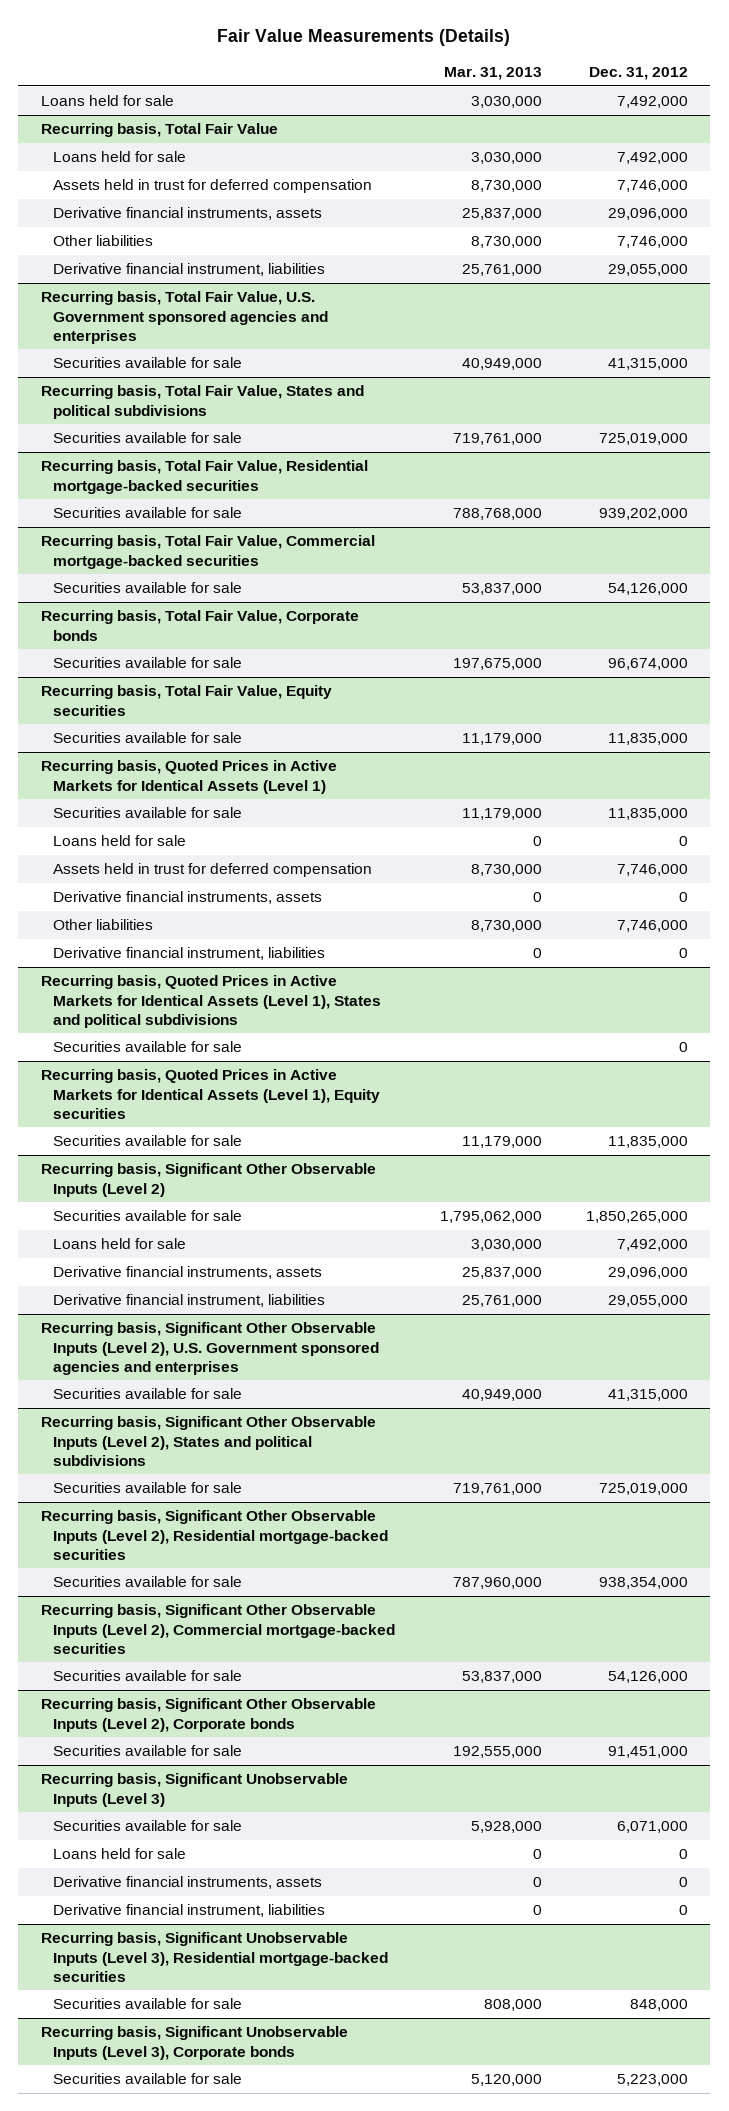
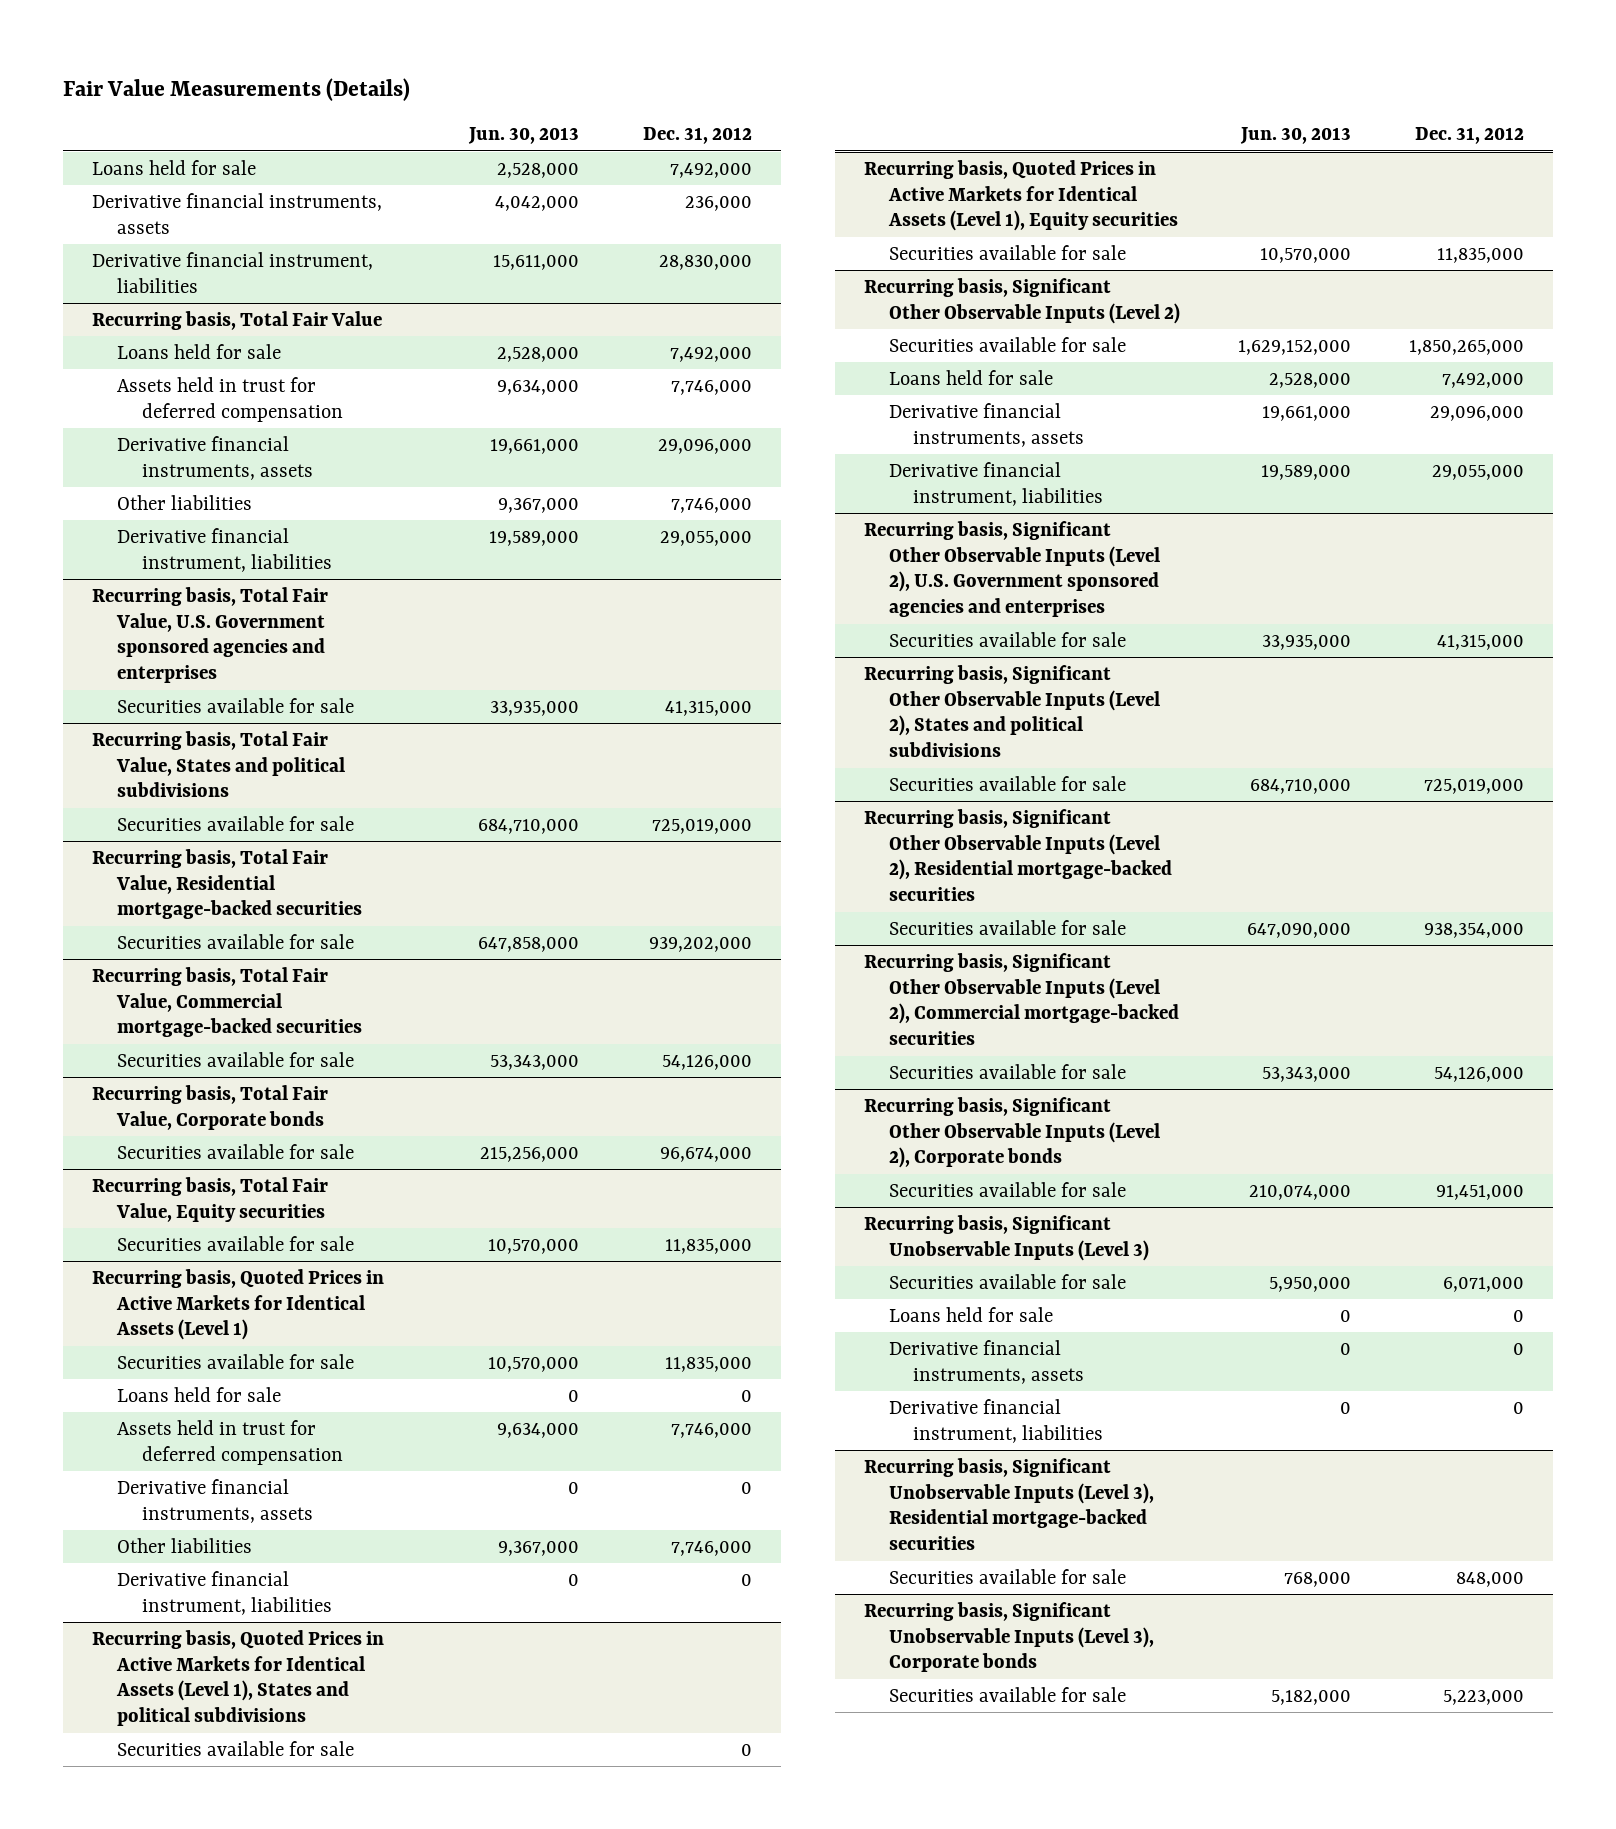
[443,67,542,81] Mar. 31, 2013 -> none
none -> [468,127,580,145] Jun. 30, 2013
none -> [92,192,383,234] Derivative financial instruments, assets
none -> [92,251,374,293] Derivative financial instrument, liabilities

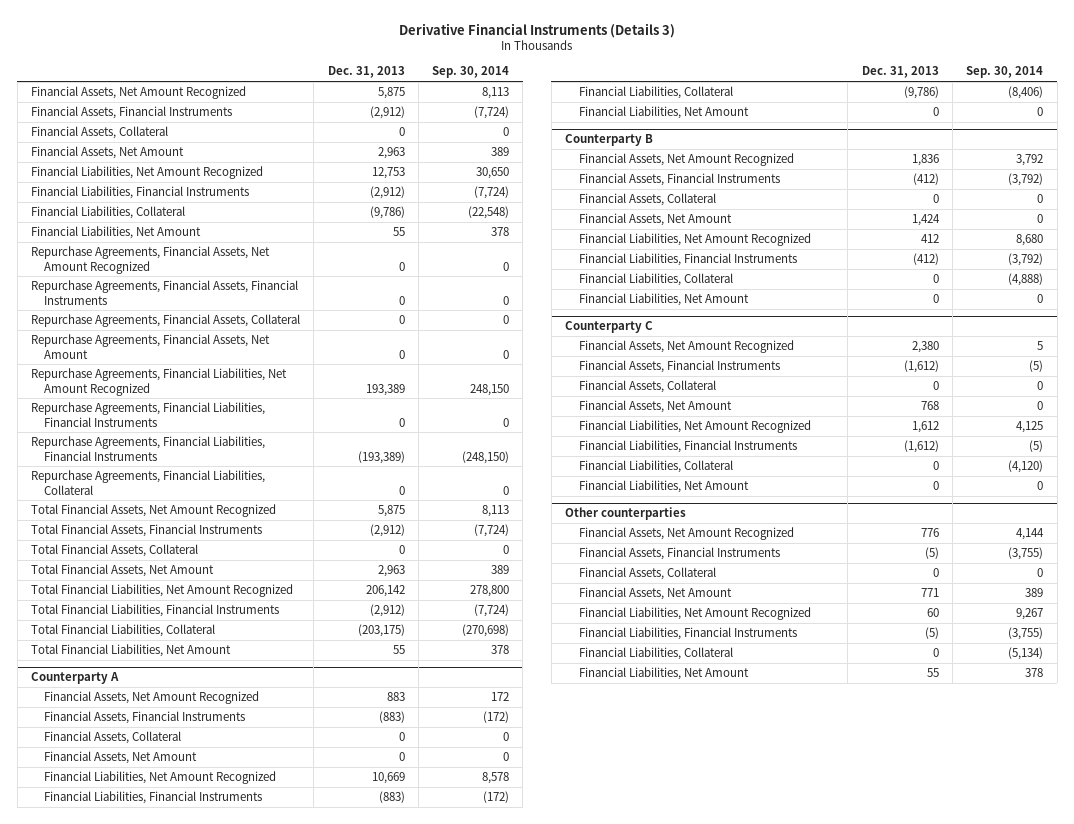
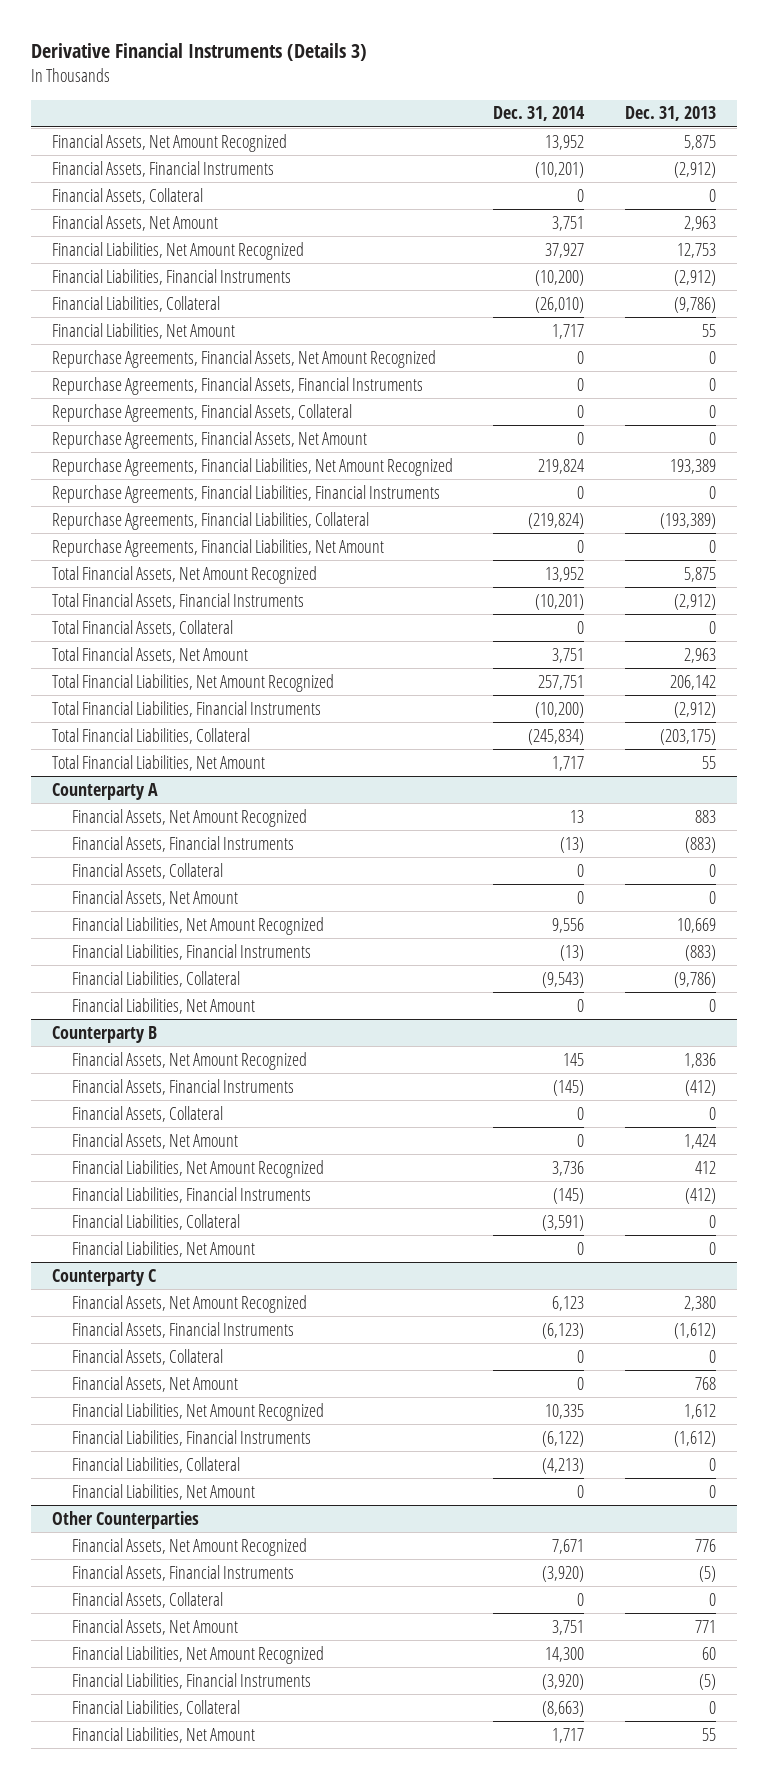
[432,66,510,79] Sep. 30, 2014 -> none
none -> [493,106,586,122] Dec. 31, 2014
[31,435,266,461] Repurchase Agreements, Financial Liabilities, Financial Instruments -> [51,511,369,530] Repurchase Agreements, Financial Liabilities, Collateral
[31,469,266,495] Repurchase Agreements, Financial Liabilities, Collateral -> [51,538,384,557] Repurchase Agreements, Financial Liabilities, Net Amount
[565,507,687,521] Other counterparties -> [51,1510,199,1529] Other Counterparties

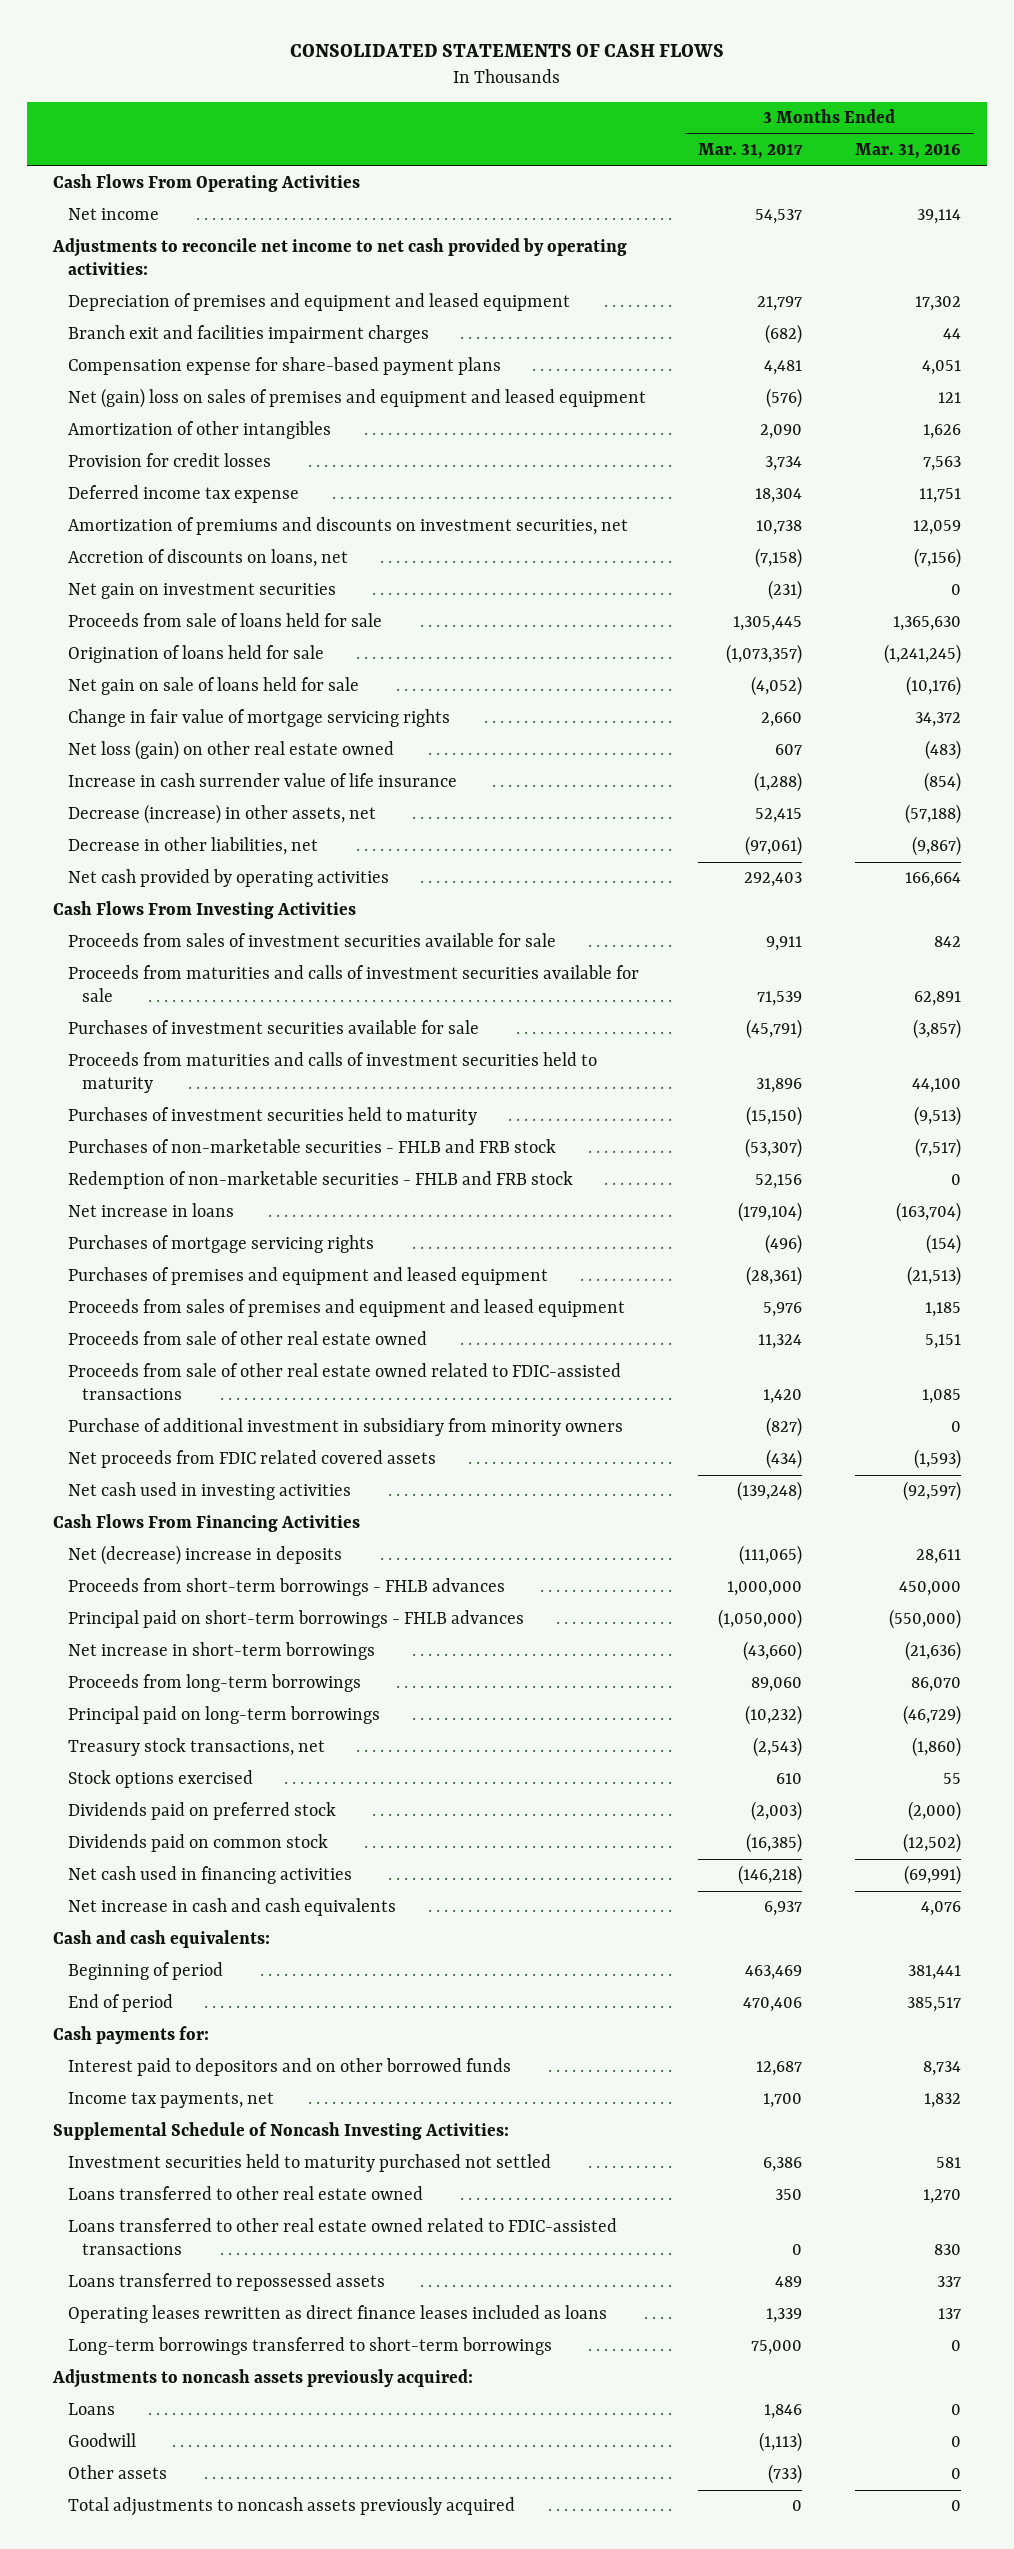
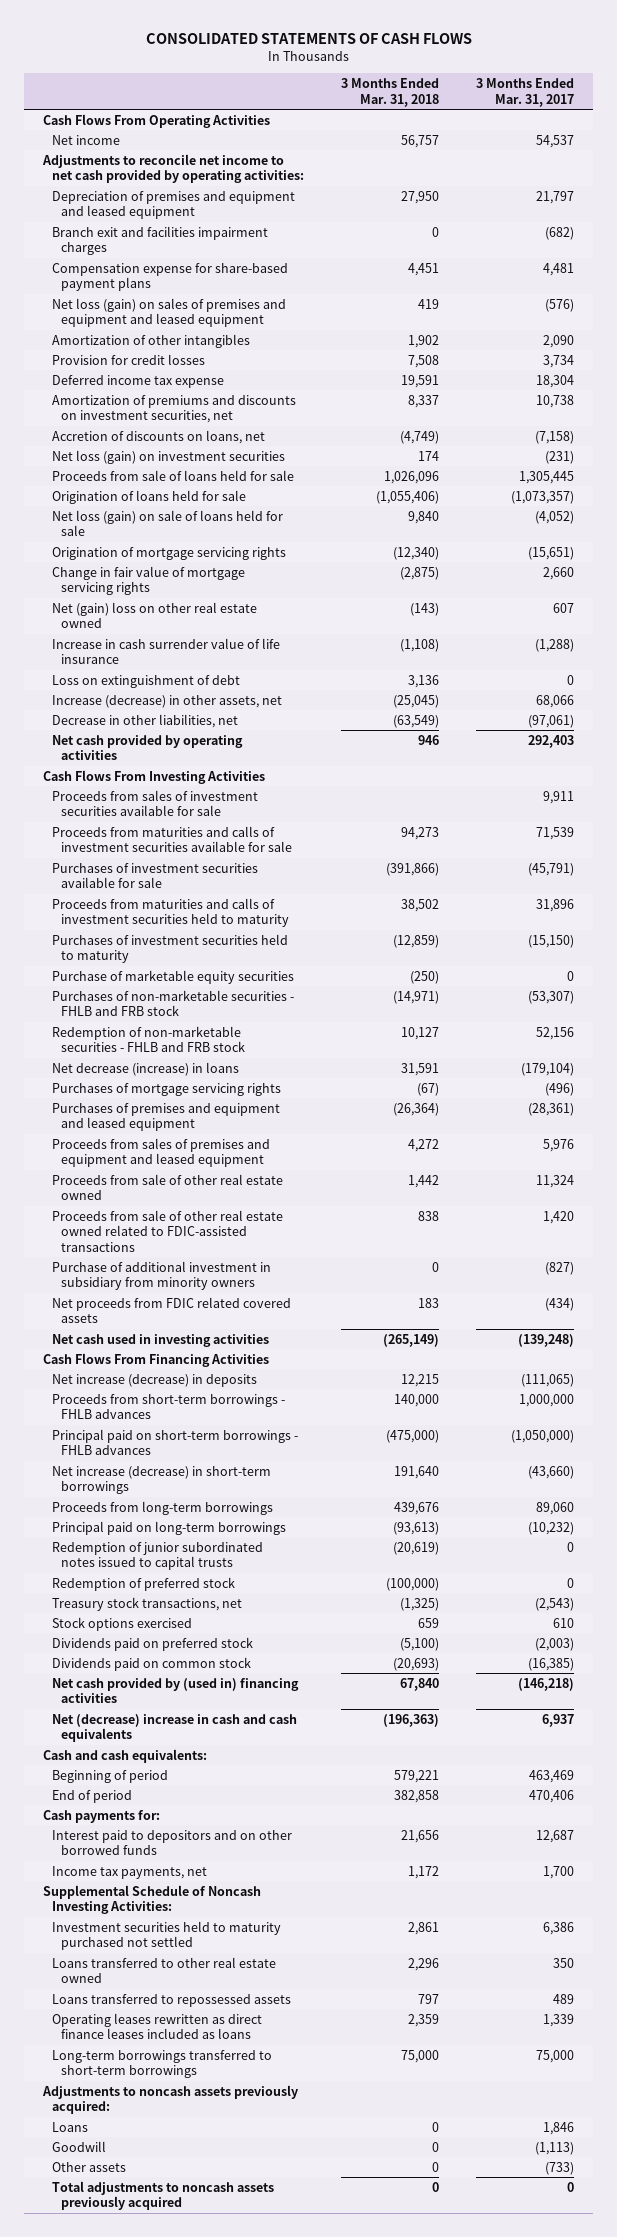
[854,143,961,160] Mar. 31, 2016 -> none
none -> [341,78,440,107] 3 Months Ended Mar. 31, 2018
[67,388,646,409] Net (gain) loss on sales of premises and equipment and leased equipment -> [51,297,286,328] Net loss (gain) on sales of premises and equipment and leased equipment
[67,583,336,600] Net gain on investment securities -> [51,449,285,464] Net loss (gain) on investment securities
[67,677,359,696] Net gain on sale of loans held for sale -> [51,509,283,537] Net loss (gain) on sale of loans held for sale
none -> [51,546,286,560] Origination of mortgage servicing rights
[67,740,394,761] Net loss (gain) on other real estate owned -> [51,601,257,629] Net (gain) loss on other real estate owned
none -> [51,674,240,688] Loss on extinguishment of debt
[67,804,376,825] Decrease (increase) in other assets, net -> [51,694,282,708] Increase (decrease) in other assets, net
[755,808,803,824] 52,415 -> [536,694,575,708] 68,066
none -> [51,969,294,984] Purchase of marketable equity securities
[67,1203,234,1218] Net increase in loans -> [51,1061,239,1076] Net decrease (increase) in loans
[67,1545,342,1566] Net (decrease) increase in deposits -> [51,1373,257,1387] Net increase (decrease) in deposits
[67,1642,375,1661] Net increase in short-term borrowings -> [51,1465,271,1495] Net increase (decrease) in short-term borrowings
none -> [51,1541,263,1571] Redemption of junior subordinated notes issued to capital trusts
none -> [51,1576,235,1591] Redemption of preferred stock
[67,1866,352,1885] Net cash used in financing activities -> [51,1677,299,1704] Net cash provided by (used in) financing activities
[67,1898,396,1917] Net increase in cash and cash equivalents -> [51,1713,297,1743] Net (decrease) increase in cash and cash equivalents
[67,2218,617,2256] Loans transferred to other real estate owned related to FDIC-assisted transactions -> none

